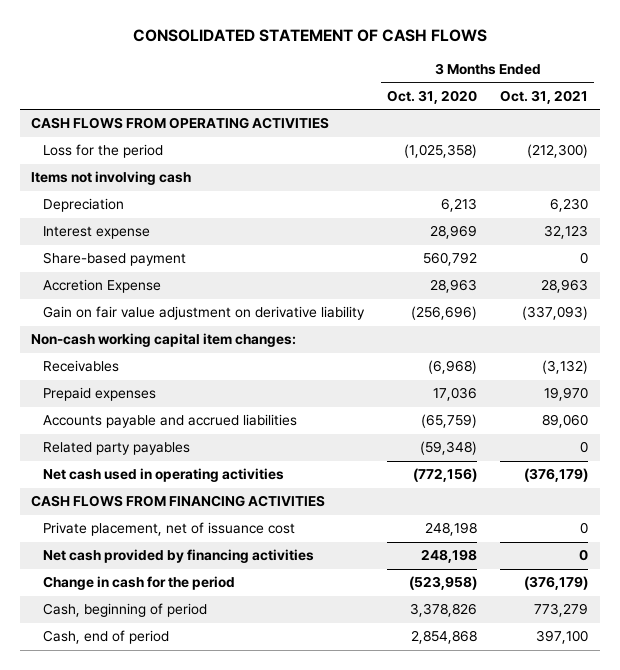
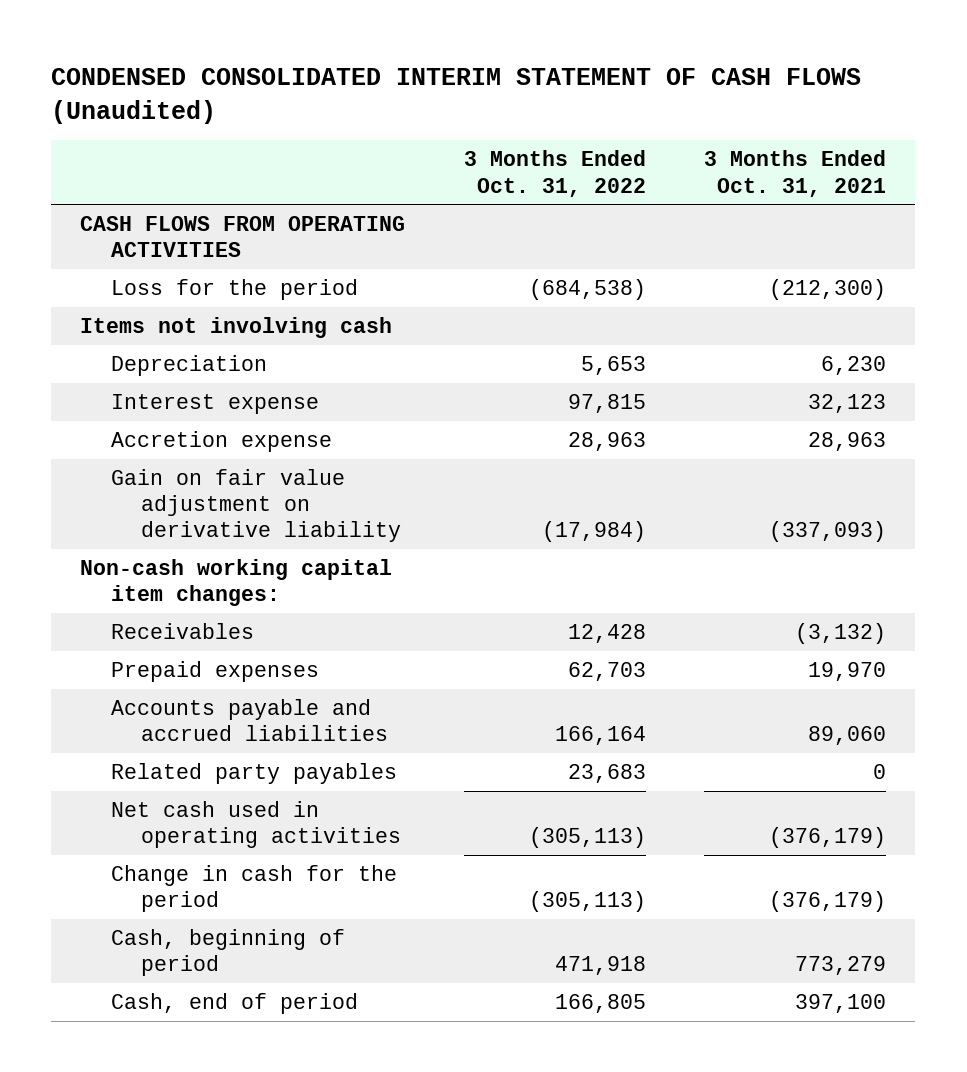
[132,29,487,43] CONSOLIDATED STATEMENT OF CASH FLOWS -> [51,67,862,124] CONDENSED CONSOLIDATED INTERIM STATEMENT OF CASH FLOWS (Unaudited)
[387,89,478,104] Oct. 31, 2020 -> none
none -> [463,150,646,197] 3 Months Ended Oct. 31, 2022
[42,252,186,267] Share-based payment -> none
[42,279,161,294] Accretion Expense -> [110,431,332,453] Accretion expense
[31,495,326,508] CASH FLOWS FROM FINANCING ACTIVITIES -> none
[42,522,295,537] Private placement, net of issuance cost -> none
[42,549,314,564] Net cash provided by financing activities -> none

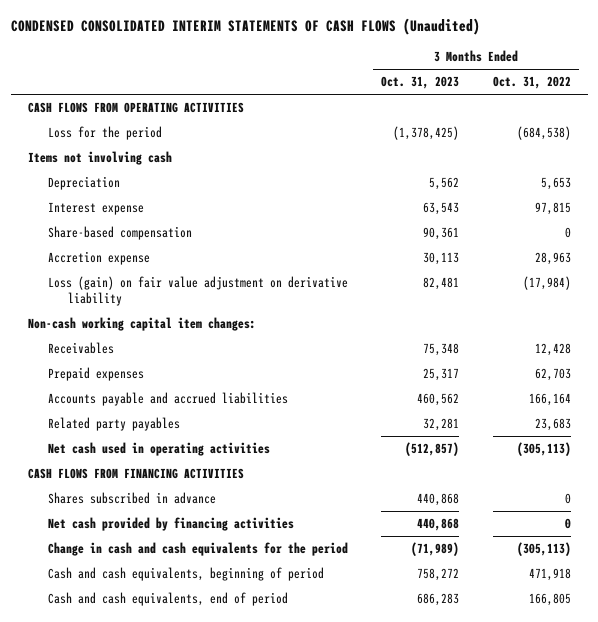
[51,67,862,124] CONDENSED CONSOLIDATED INTERIM STATEMENT OF CASH FLOWS (Unaudited) -> [10,18,480,36] CONDENSED CONSOLIDATED INTERIM STATEMENTS OF CASH FLOWS (Unaudited)
[704,150,887,197] 3 Months Ended Oct. 31, 2021 -> none
none -> [381,76,460,90] Oct. 31, 2023
none -> [47,226,192,241] Share-based compensation
[110,469,402,543] Gain on fair value adjustment on derivative liability -> [47,276,348,306] Loss (gain) on fair value adjustment on derivative liability
none -> [27,468,244,480] CASH FLOWS FROM FINANCING ACTIVITIES
none -> [47,492,216,505] Shares subscribed in advance
none -> [47,517,294,532] Net cash provided by financing activities
[110,865,397,913] Change in cash for the period -> [47,542,348,557] Change in cash and cash equivalents for the period
[110,929,345,977] Cash, beginning of period -> [47,567,324,582] Cash and cash equivalents, beginning of period
[110,993,358,1015] Cash, end of period -> [47,592,288,607] Cash and cash equivalents, end of period

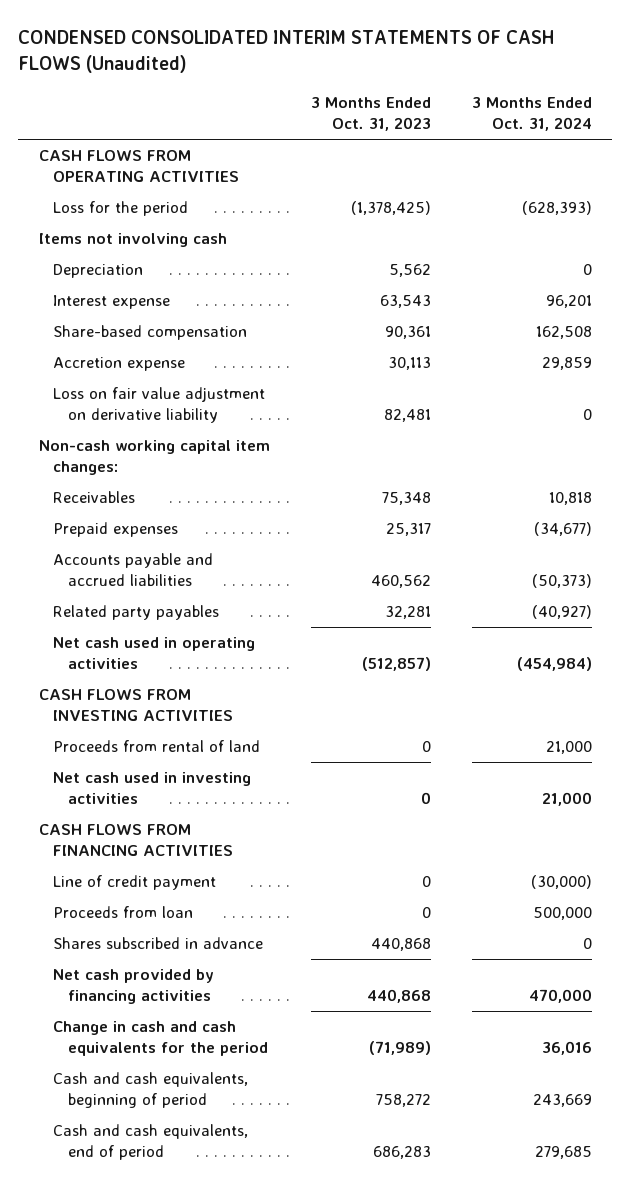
[492,76,571,90] Oct. 31, 2022 -> none
none -> [471,97,592,132] 3 Months Ended Oct. 31, 2024
[47,276,348,306] Loss (gain) on fair value adjustment on derivative liability -> [53,387,266,424] Loss on fair value adjustment on derivative liability
none -> [38,689,234,722] CASH FLOWS FROM INVESTING ACTIVITIES
none -> [53,740,261,753] Proceeds from rental of land
none -> [53,772,252,805] Net cash used in investing activities
none -> [53,875,217,891] Line of credit payment
none -> [53,906,194,919] Proceeds from loan

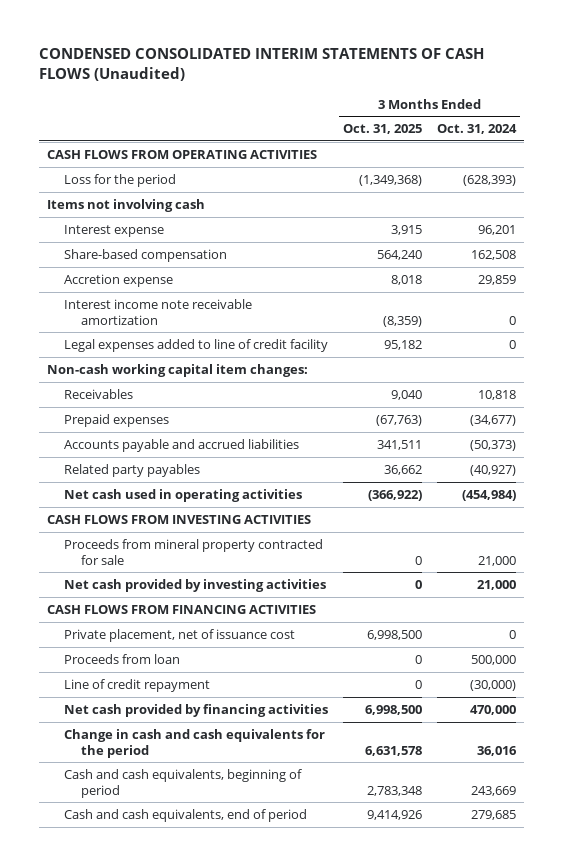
[310,97,431,132] 3 Months Ended Oct. 31, 2023 -> none
none -> [343,124,423,135] Oct. 31, 2025
[53,264,144,279] Depreciation -> none
[53,387,266,424] Loss on fair value adjustment on derivative liability -> none
none -> [63,298,252,325] Interest income note receivable amortization
none -> [63,338,328,352] Legal expenses added to line of credit facility
[53,740,261,753] Proceeds from rental of land -> none
none -> [63,538,323,565] Proceeds from mineral property contracted for sale
[53,772,252,805] Net cash used in investing activities -> [63,578,326,592] Net cash provided by investing activities
[53,875,217,891] Line of credit payment -> none
none -> [63,628,295,642] Private placement, net of issuance cost
[53,937,264,950] Shares subscribed in advance -> none
none -> [63,678,210,692] Line of credit repayment

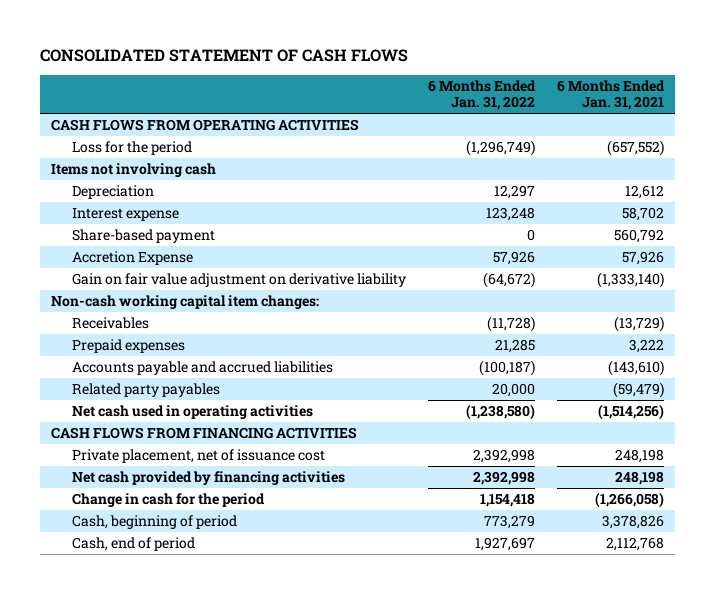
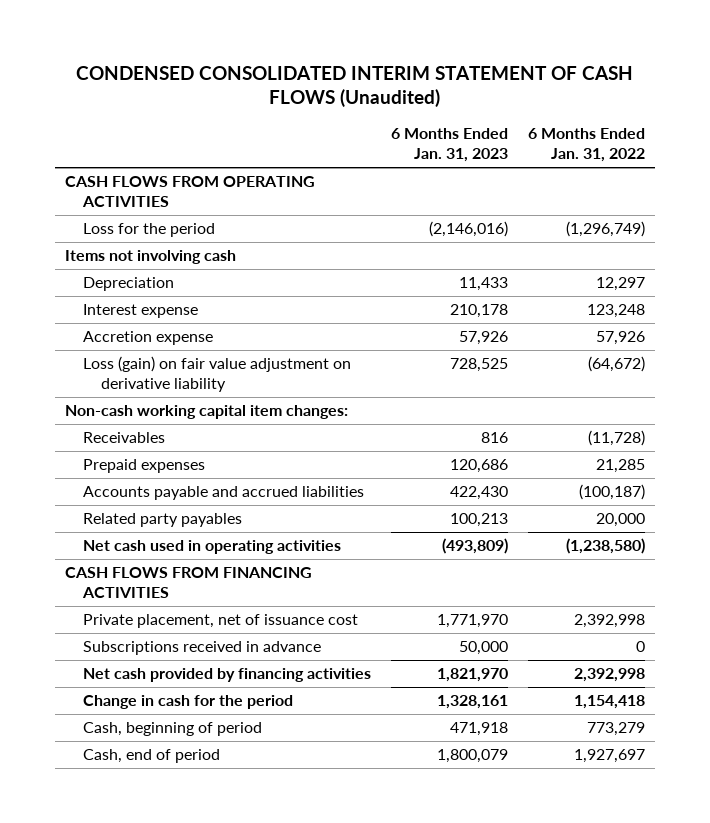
[39,49,408,63] CONSOLIDATED STATEMENT OF CASH FLOWS -> [75,65,633,108] CONDENSED CONSOLIDATED INTERIM STATEMENT OF CASH FLOWS (Unaudited)
[556,79,665,111] 6 Months Ended Jan. 31, 2021 -> none
none -> [390,128,508,163] 6 Months Ended Jan. 31, 2023
[71,228,215,243] Share-based payment -> none
[71,250,193,265] Accretion Expense -> [82,331,213,346] Accretion expense
[71,272,406,287] Gain on fair value adjustment on derivative liability -> [82,356,351,393] Loss (gain) on fair value adjustment on derivative liability
none -> [82,641,321,656] Subscriptions received in advance

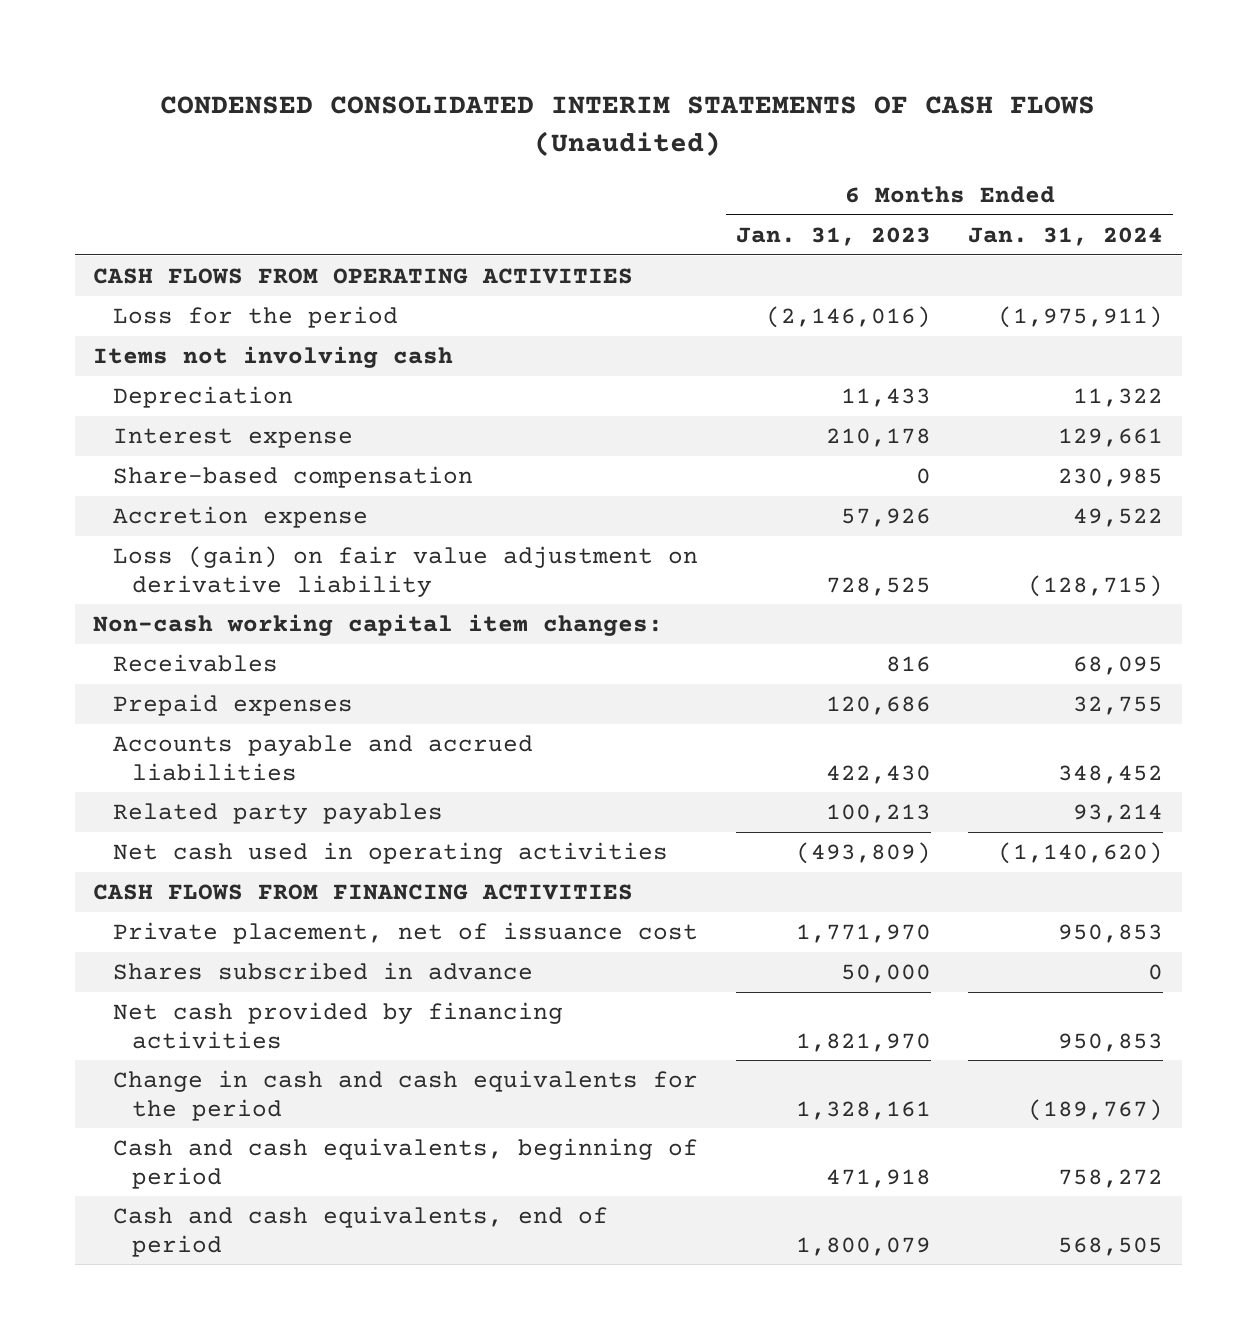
[75,65,633,108] CONDENSED CONSOLIDATED INTERIM STATEMENT OF CASH FLOWS (Unaudited) -> [160,95,1096,156] CONDENSED CONSOLIDATED INTERIM STATEMENTS OF CASH FLOWS (Unaudited)
[527,128,645,163] 6 Months Ended Jan. 31, 2022 -> none
none -> [968,226,1164,246] Jan. 31, 2024
none -> [112,466,473,489] Share-based compensation
[82,641,321,656] Subscriptions received in advance -> none
none -> [112,962,533,981] Shares subscribed in advance
[82,695,293,710] Change in cash for the period -> [112,1070,698,1121] Change in cash and cash equivalents for the period
[82,722,262,737] Cash, beginning of period -> [112,1138,698,1189] Cash and cash equivalents, beginning of period
[82,749,220,764] Cash, end of period -> [112,1206,608,1257] Cash and cash equivalents, end of period

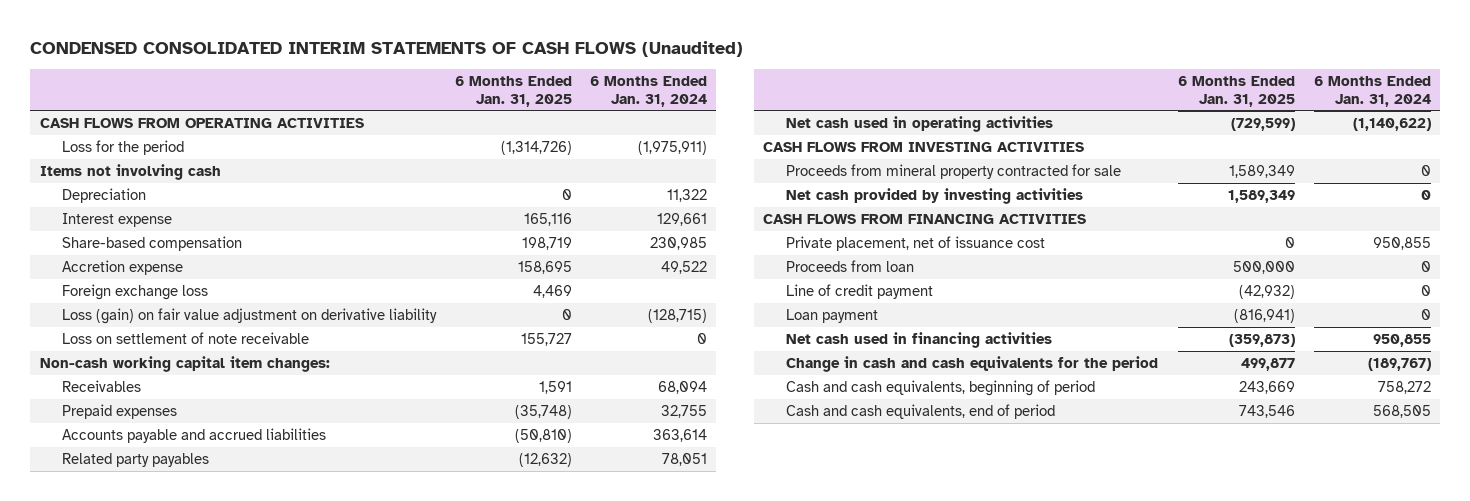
[735,226,931,246] Jan. 31, 2023 -> none
none -> [454,75,572,107] 6 Months Ended Jan. 31, 2025
none -> [62,284,209,301] Foreign exchange loss
none -> [62,332,310,345] Loss on settlement of note receivable
[1073,656,1164,676] 68,095 -> [658,381,708,395] 68,094
[1058,764,1164,784] 348,452 -> [653,429,708,443] 363,614
[1073,804,1164,824] 93,214 -> [662,453,708,467] 78,051
[998,842,1164,865] (1,140,620) -> [1352,118,1431,132] (1,140,622)
none -> [763,142,1085,153] CASH FLOWS FROM INVESTING ACTIVITIES
none -> [785,164,1121,180] Proceeds from mineral property contracted for sale
none -> [785,188,1083,205] Net cash provided by investing activities
[112,962,533,981] Shares subscribed in advance -> none
[1058,924,1164,944] 950,853 -> [1372,237,1431,251] 950,855
none -> [785,260,914,273] Proceeds from loan
none -> [785,284,933,300] Line of credit payment
none -> [785,309,878,324] Loan payment
[112,1002,563,1049] Net cash provided by financing activities -> [785,332,1052,349] Net cash used in financing activities
[1058,1032,1164,1052] 950,853 -> [1372,334,1431,348] 950,855

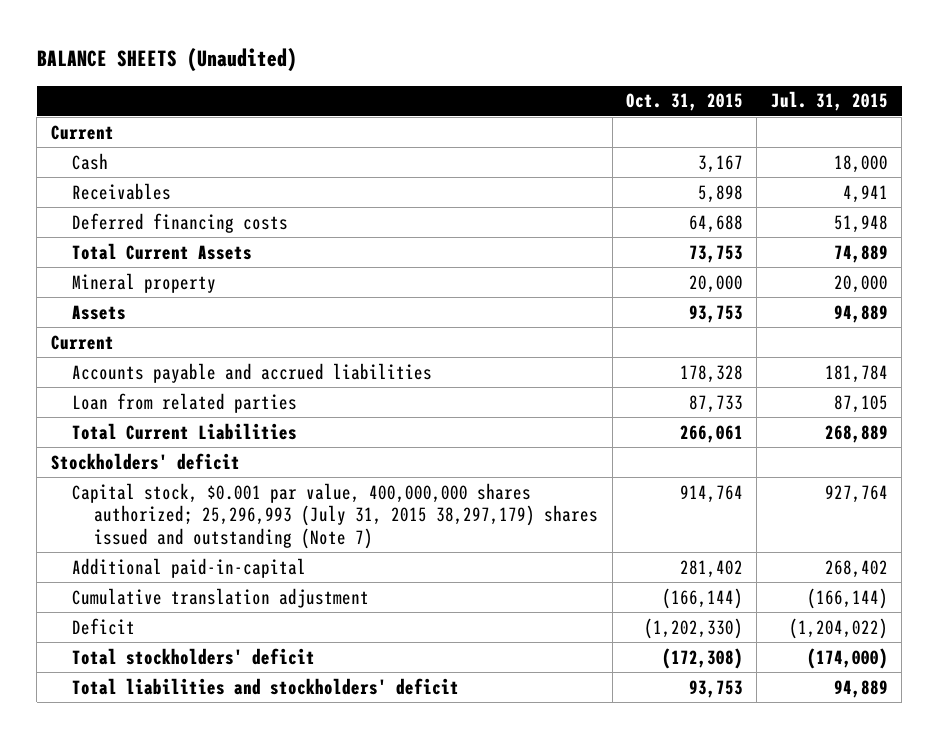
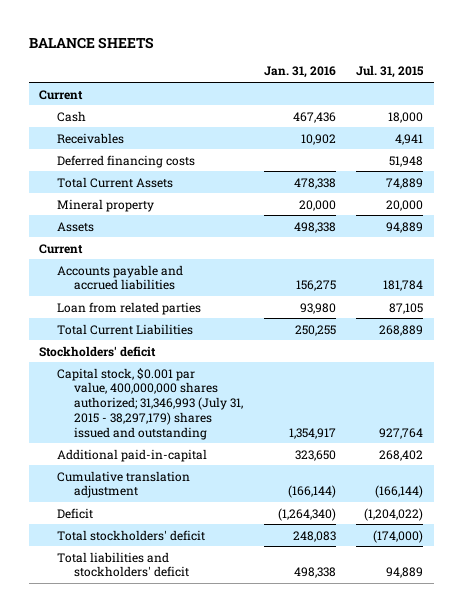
[36,48,297,73] BALANCE SHEETS (Unaudited) -> [28,36,154,49] BALANCE SHEETS
[625,93,743,112] Oct. 31, 2015 -> none
none -> [263,66,336,79] Jan. 31, 2016
[72,482,599,549] Capital stock, $0.001 par value, 400,000,000 shares authorized; 25,296,993 (July 31, 2015 38,297,179) shares issued and outstanding (Note 7) -> [56,367,244,440] Capital stock, $0.001 par value, 400,000,000 shares authorized; 31,346,993 (July 31, 2015 - 38,297,179) shares issued and outstanding

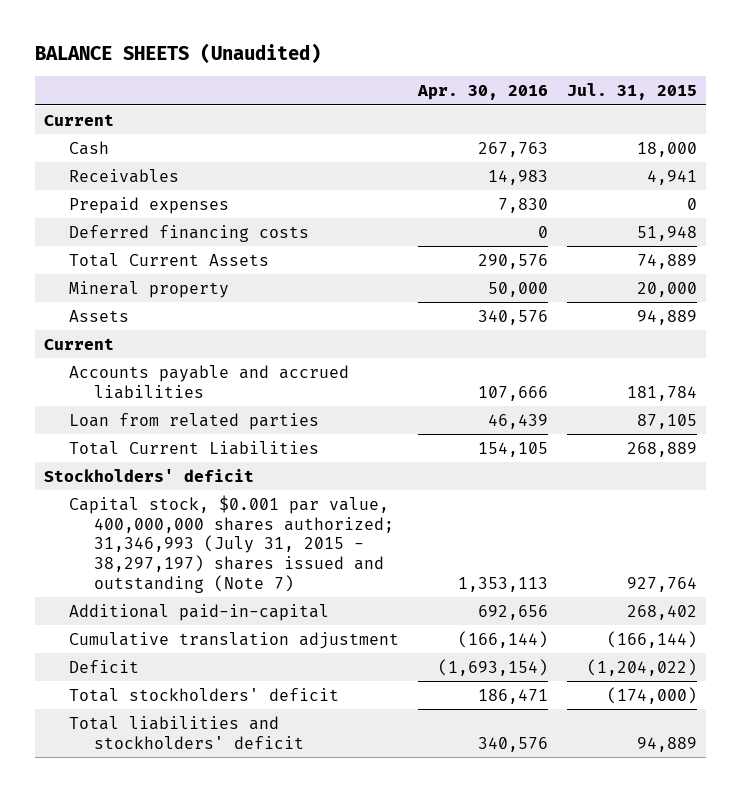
[28,36,154,49] BALANCE SHEETS -> [34,42,321,63] BALANCE SHEETS (Unaudited)
[263,66,336,79] Jan. 31, 2016 -> none
none -> [417,85,549,101] Apr. 30, 2016
none -> [69,196,230,214] Prepaid expenses
[56,367,244,440] Capital stock, $0.001 par value, 400,000,000 shares authorized; 31,346,993 (July 31, 2015 - 38,297,179) shares issued and outstanding -> [69,494,395,593] Capital stock, $0.001 par value, 400,000,000 shares authorized; 31,346,993 (July 31, 2015 - 38,297,197) shares issued and outstanding (Note 7)

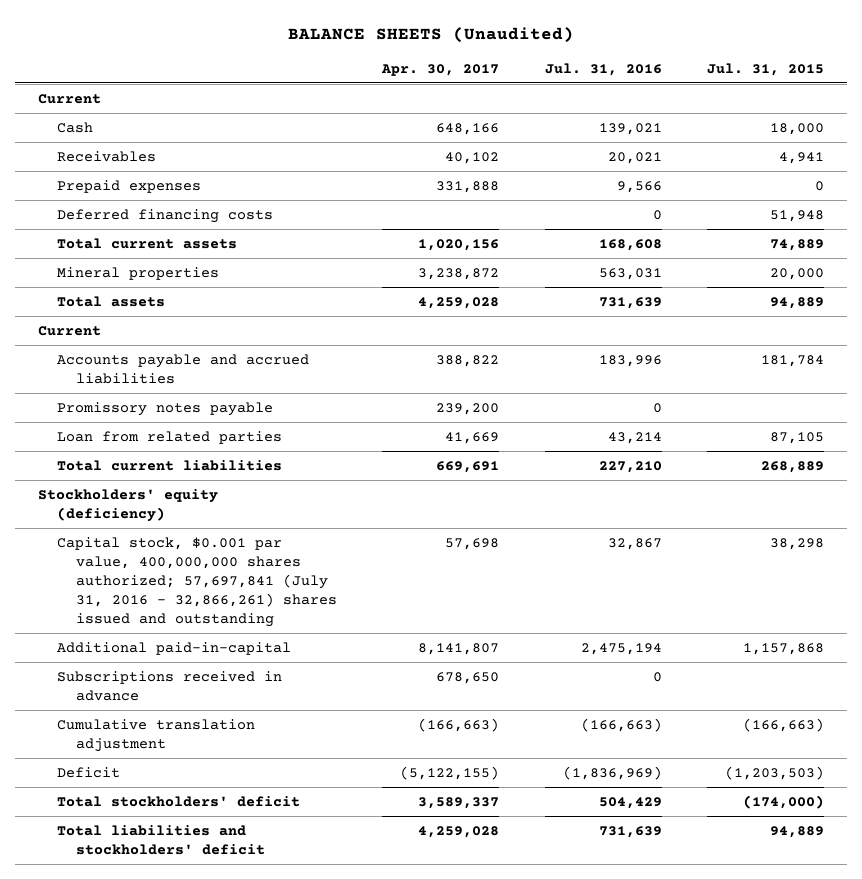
[417,85,549,101] Apr. 30, 2016 -> none
none -> [381,63,500,76] Apr. 30, 2017
none -> [544,62,662,76] Jul. 31, 2016
[69,280,230,298] Mineral property -> none
[69,252,270,267] Total Current Assets -> [56,237,237,249] Total current assets
none -> [56,266,219,280] Mineral properties
[69,309,130,322] Assets -> [56,295,165,307] Total assets
none -> [56,401,273,416] Promissory notes payable
[69,440,320,455] Total Current Liabilities -> [56,459,282,471] Total current liabilities
[44,468,255,482] Stockholders' deficit -> [37,488,218,522] Stockholders' equity (deficiency)
[69,494,395,593] Capital stock, $0.001 par value, 400,000,000 shares authorized; 31,346,993 (July 31, 2015 - 38,297,197) shares issued and outstanding (Note 7) -> [56,536,337,627] Capital stock, $0.001 par value, 400,000,000 shares authorized; 57,697,841 (July 31, 2016 - 32,866,261) shares issued and outstanding
[626,576,697,592] 927,764 -> [769,537,824,550] 38,298
[626,604,697,620] 268,402 -> [742,642,824,655] 1,157,868
none -> [56,670,282,701] Subscriptions received in advance
[606,630,697,648] (166,144) -> [742,717,824,732] (166,663)
[586,658,697,676] (1,204,022) -> [724,765,824,780] (1,203,503)

